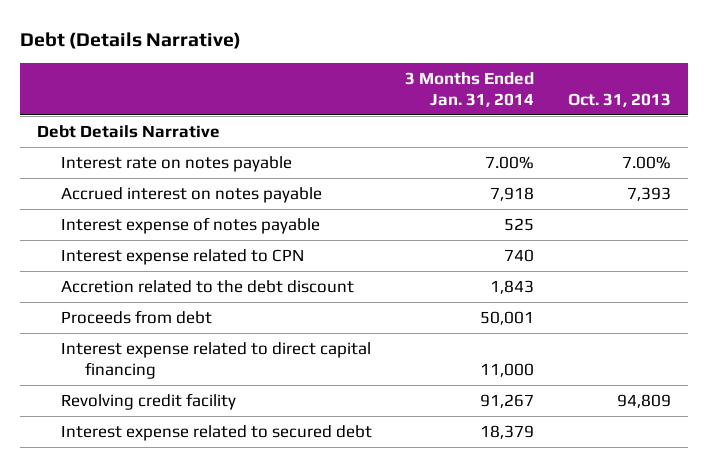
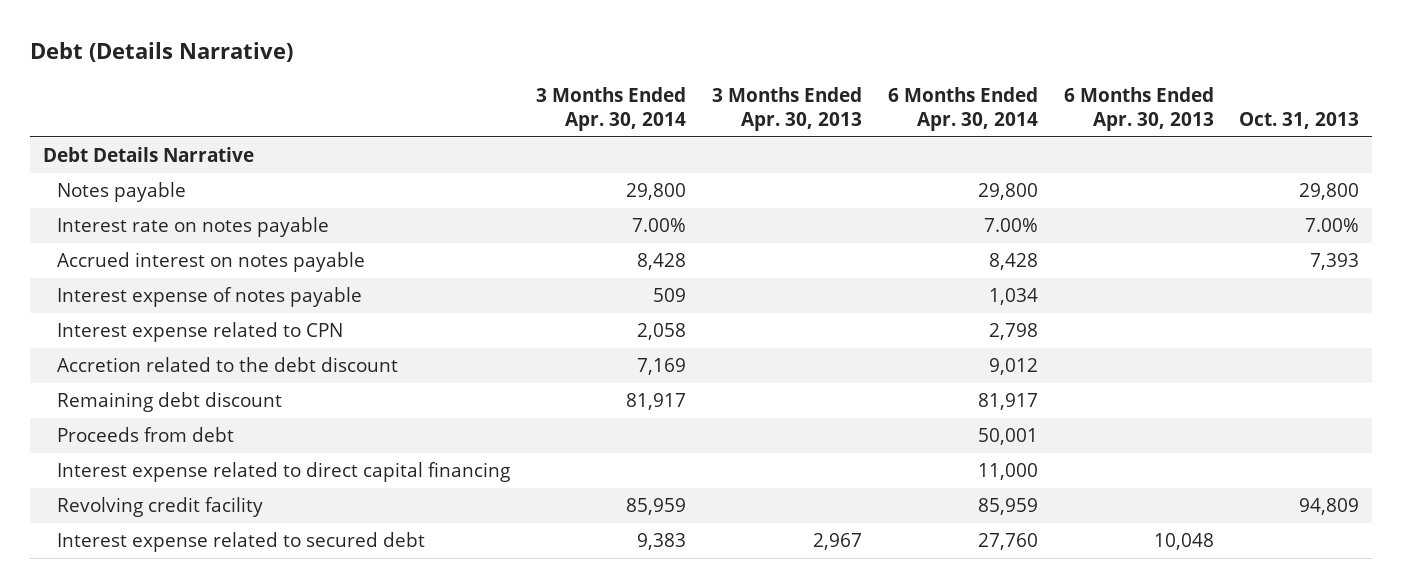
[405,71,535,108] 3 Months Ended Jan. 31, 2014 -> none
none -> [535,87,686,132] 3 Months Ended Apr. 30, 2014
none -> [711,87,862,132] 3 Months Ended Apr. 30, 2013
none -> [887,87,1038,132] 6 Months Ended Apr. 30, 2014
none -> [1063,87,1214,132] 6 Months Ended Apr. 30, 2013
none -> [56,182,186,203] Notes payable
none -> [56,392,282,413] Remaining debt discount

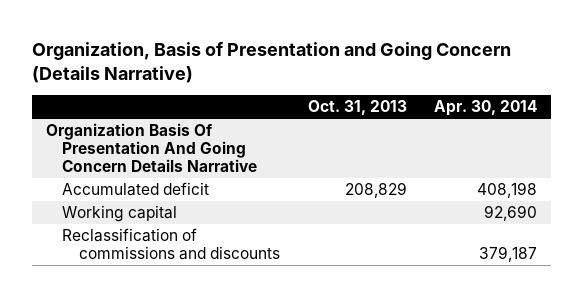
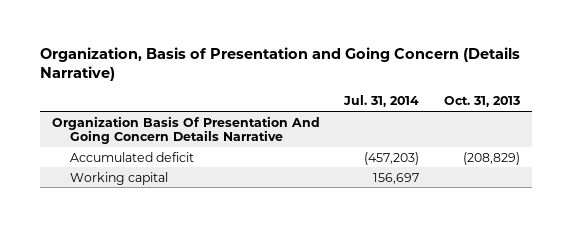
[434,100,538,117] Apr. 30, 2014 -> none
none -> [343,95,420,108] Jul. 31, 2014
[344,182,407,199] 208,829 -> [462,151,520,165] (208,829)
[62,228,281,261] Reclassification of commissions and discounts -> none

